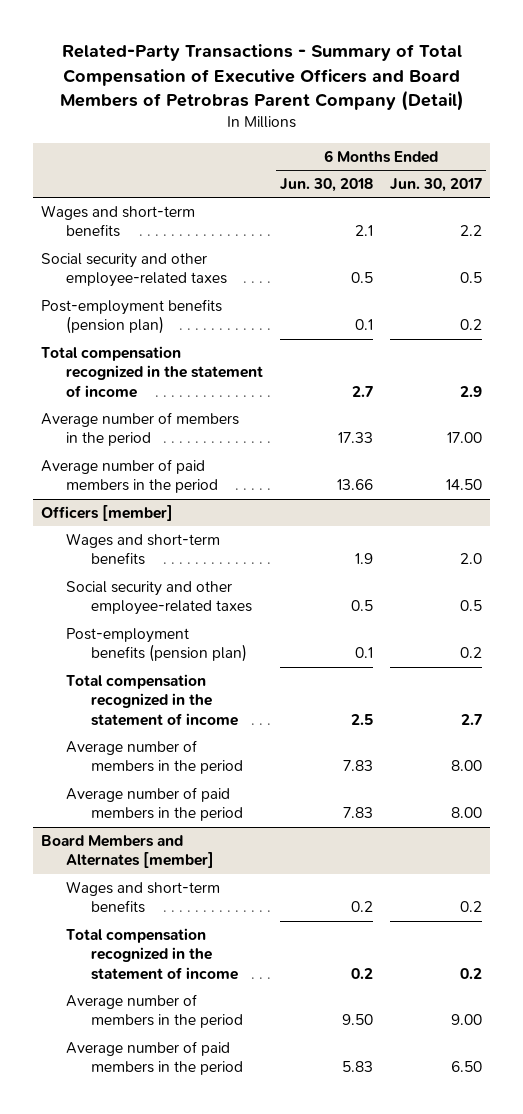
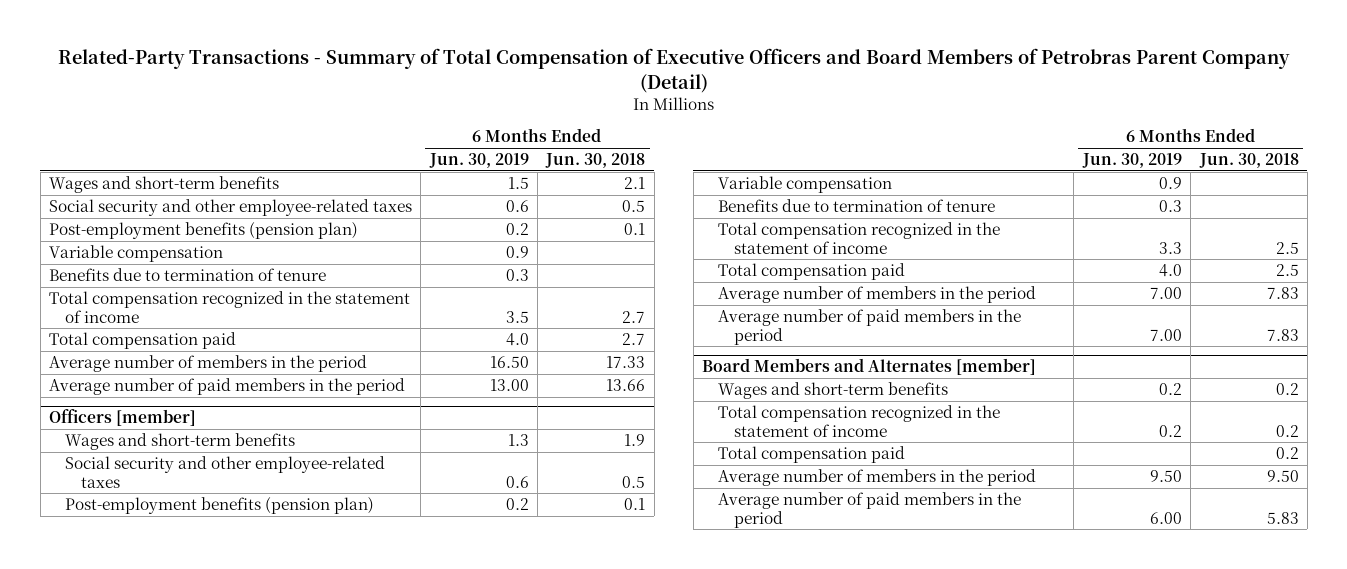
[389,178,482,193] Jun. 30, 2017 -> none
none -> [428,152,529,168] Jun. 30, 2019
none -> [48,244,223,262] Variable compensation
none -> [48,267,326,281] Benefits due to termination of tenure
none -> [48,331,236,349] Total compensation paid
none -> [717,175,892,193] Variable compensation
none -> [717,198,995,212] Benefits due to termination of tenure
none -> [717,262,905,280] Total compensation paid
none -> [717,445,905,463] Total compensation paid

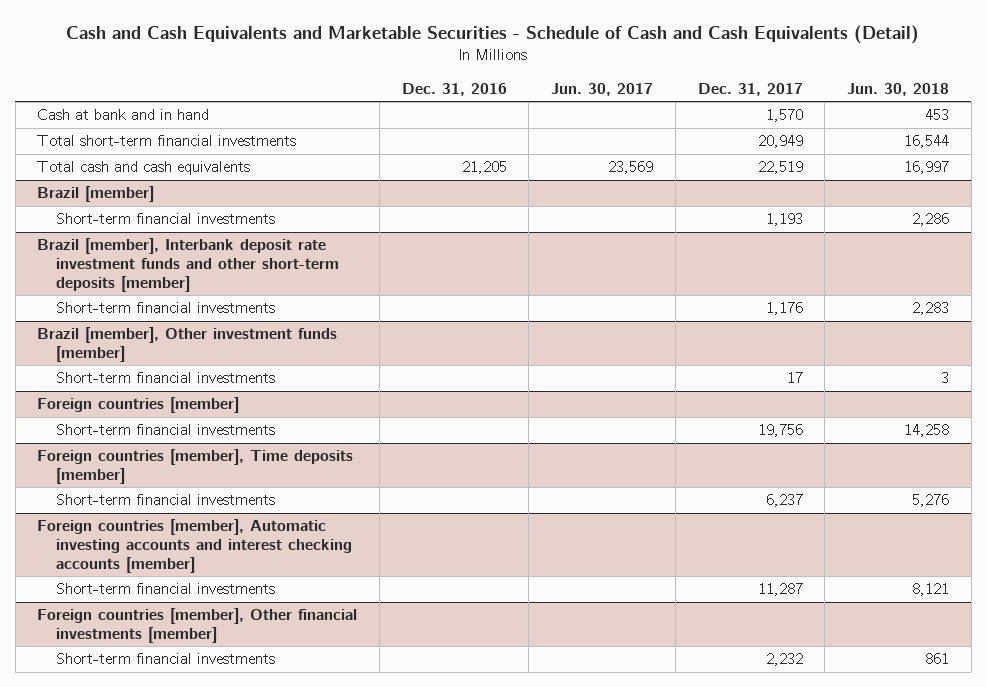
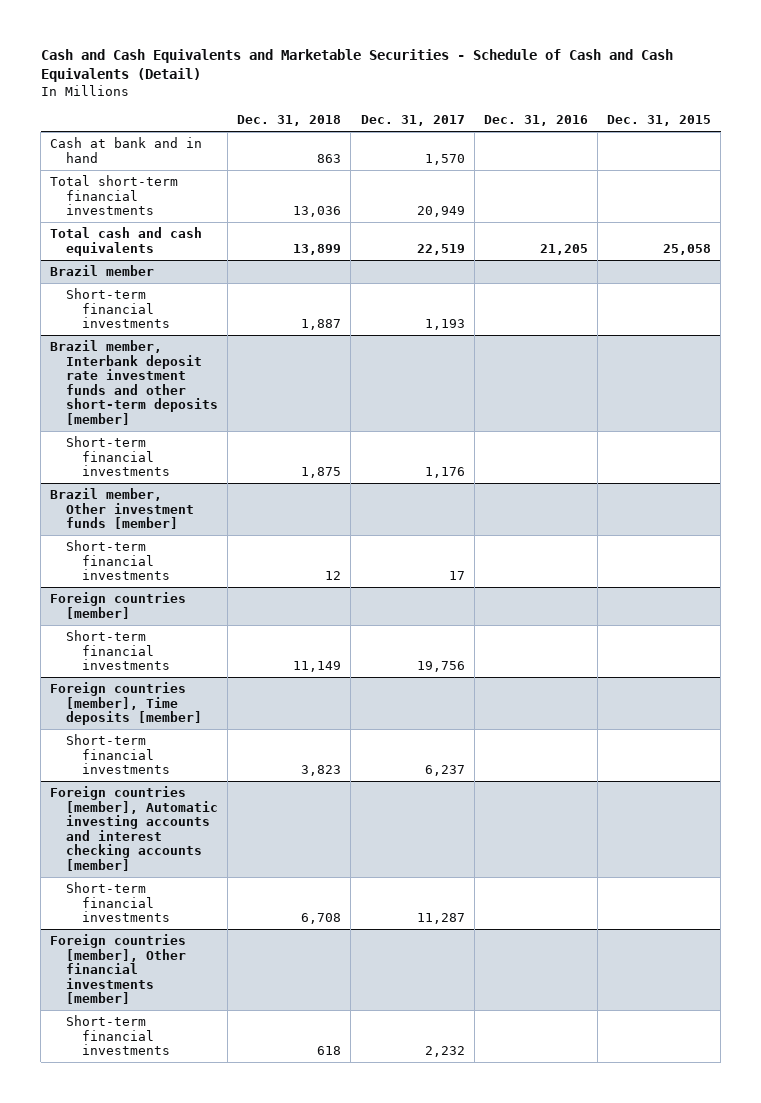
[551,83,654,97] Jun. 30, 2017 -> none
[847,83,950,97] Jun. 30, 2018 -> none
none -> [237,115,342,127] Dec. 31, 2018
none -> [606,115,711,127] Dec. 31, 2015
[37,186,155,203] Brazil [member] -> [50,265,155,277] Brazil member
[37,238,339,292] Brazil [member], Interbank deposit rate investment funds and other short-term deposits [member] -> [50,340,219,425] Brazil member, Interbank deposit rate investment funds and other short-term deposits [member]
[37,327,338,362] Brazil [member], Other investment funds [member] -> [50,488,195,530] Brazil member, Other investment funds [member]

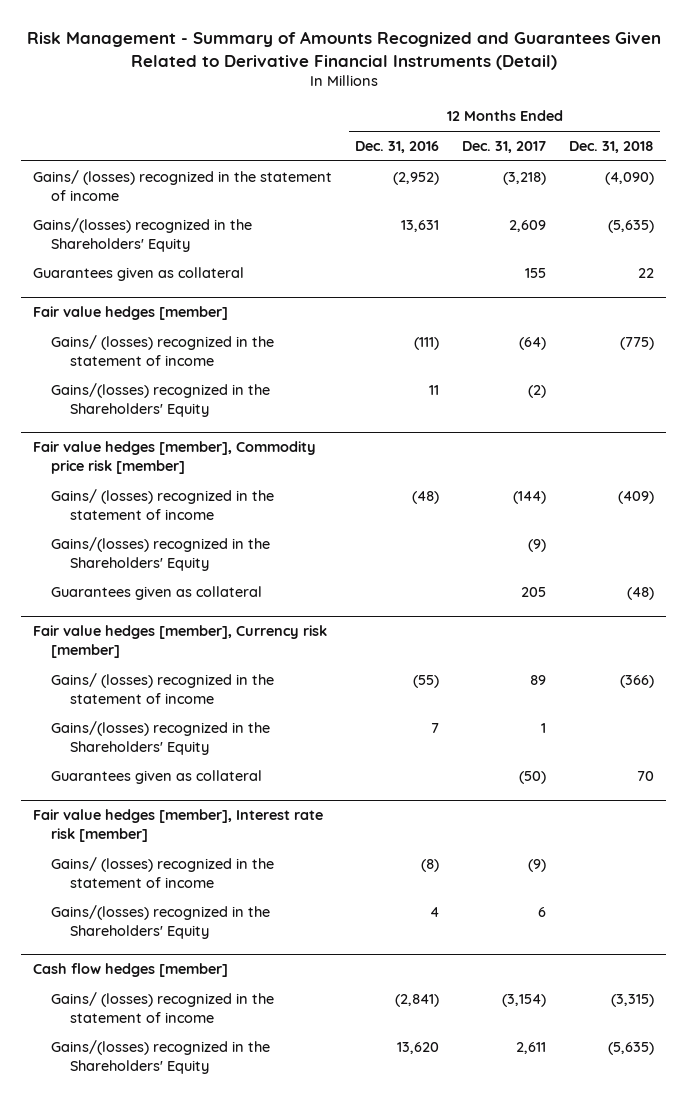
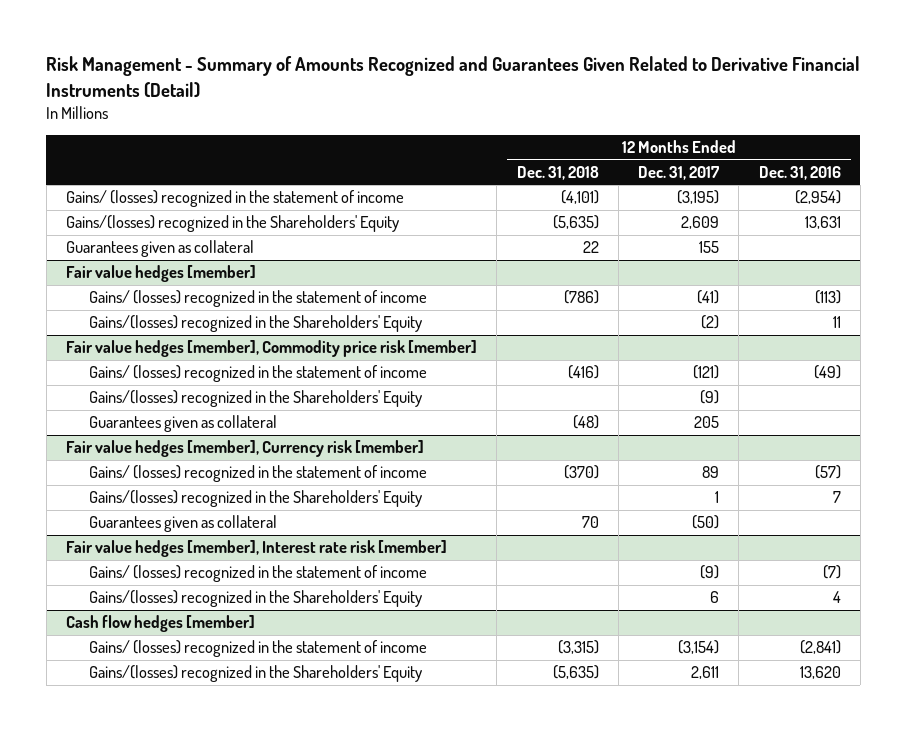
[392,172,439,186] (2,952) -> [794,190,841,205] (2,954)
[503,172,547,186] (3,218) -> [677,190,720,205] (3,195)
[605,172,655,186] (4,090) -> [560,190,599,205] (4,101)
[413,337,439,351] (111) -> [814,290,841,305] (113)
[519,337,547,351] (64) -> [697,290,720,305] (41)
[620,337,655,351] (775) -> [563,290,599,305] (786)
[411,491,439,505] (48) -> [813,365,841,380] (49)
[513,491,547,505] (144) -> [693,365,720,380] (121)
[618,491,655,505] (409) -> [567,365,599,380] (416)
[412,675,439,689] (55) -> [814,465,841,480] (57)
[620,675,655,689] (366) -> [563,465,599,480] (370)
[420,859,439,873] (8) -> [822,565,841,580] (7)

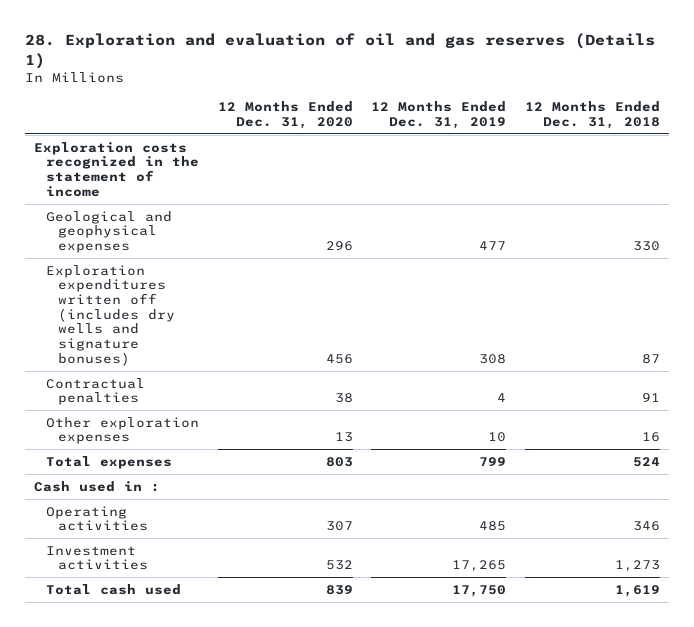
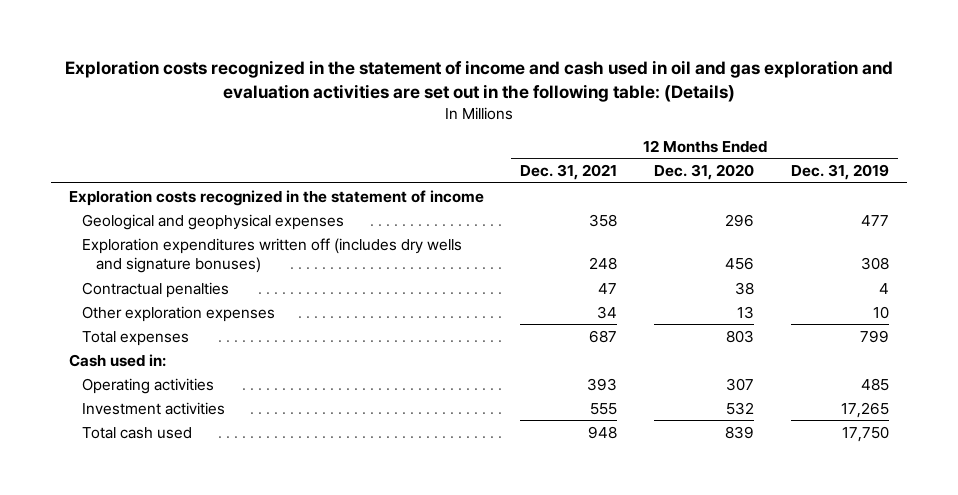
[25,32,656,69] 28. Exploration and evaluation of oil and gas reserves (Details 1) -> [64,60,893,103] Exploration costs recognized in the statement of income and cash used in oil and gas exploration and evaluation activities are set out in the following table: (Details)
[524,101,660,129] 12 Months Ended Dec. 31, 2018 -> none
none -> [520,163,618,180] Dec. 31, 2021
[34,480,161,492] Cash used in : -> [68,353,166,367] Cash used in:

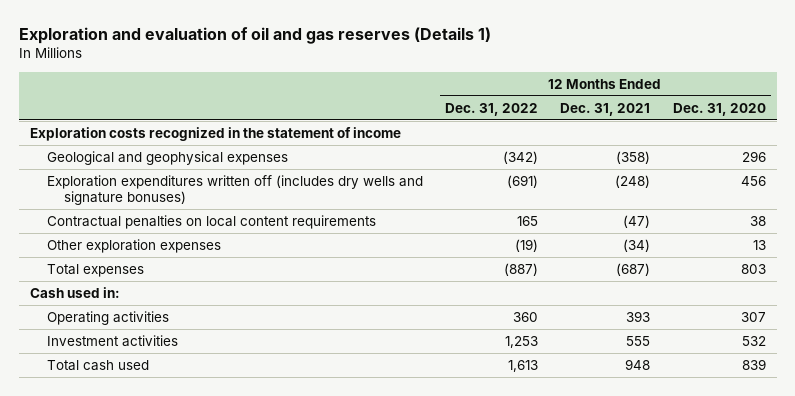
[64,60,893,103] Exploration costs recognized in the statement of income and cash used in oil and gas exploration and evaluation activities are set out in the following table: (Details) -> [18,26,491,44] Exploration and evaluation of oil and gas reserves (Details 1)
[790,163,889,180] Dec. 31, 2019 -> none
none -> [445,102,539,116] Dec. 31, 2022
[589,213,618,227] 358 -> [616,150,651,164] (358)
[589,257,618,271] 248 -> [615,174,651,188] (248)
[82,281,230,298] Contractual penalties -> [47,214,377,229] Contractual penalties on local content requirements
[598,282,618,294] 47 -> [623,214,651,228] (47)
[597,305,618,319] 34 -> [623,238,651,252] (34)
[589,329,618,343] 687 -> [616,262,651,276] (687)

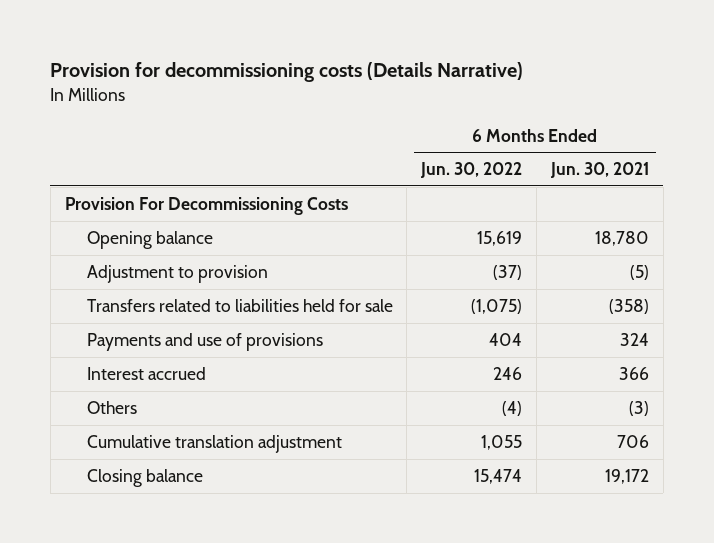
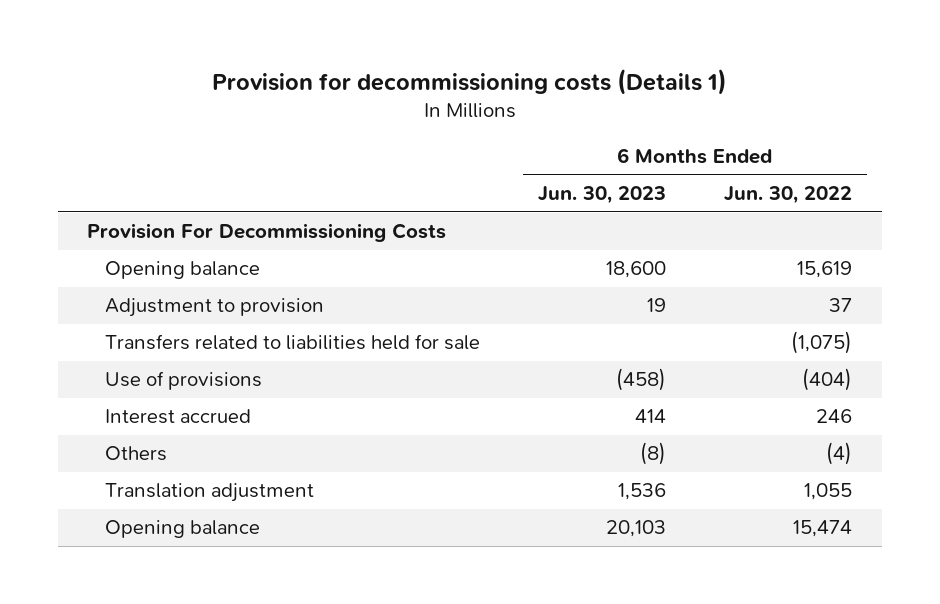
[50,62,524,83] Provision for decommissioning costs (Details Narrative) -> [211,68,727,95] Provision for decommissioning costs (Details 1)
[549,162,649,179] Jun. 30, 2021 -> none
none -> [537,185,666,204] Jun. 30, 2023
[493,264,523,280] (37) -> [829,298,853,313] 37
[86,332,323,351] Payments and use of provisions -> [104,371,262,391] Use of provisions
[489,332,523,346] 404 -> [802,368,853,392] (404)
[86,434,342,453] Cumulative translation adjustment -> [104,483,314,503] Translation adjustment
[86,468,203,487] Closing balance -> [104,520,260,539] Opening balance

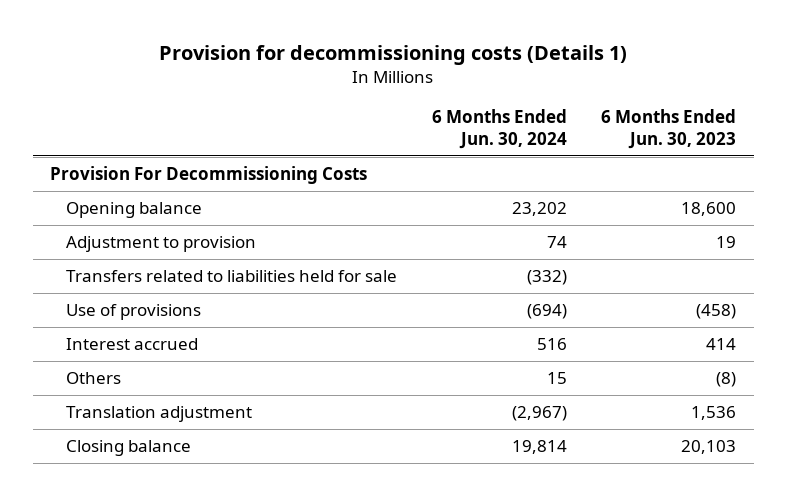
[724,185,853,204] Jun. 30, 2022 -> none
none -> [431,109,567,149] 6 Months Ended Jun. 30, 2024
[104,520,260,539] Opening balance -> [65,440,191,457] Closing balance

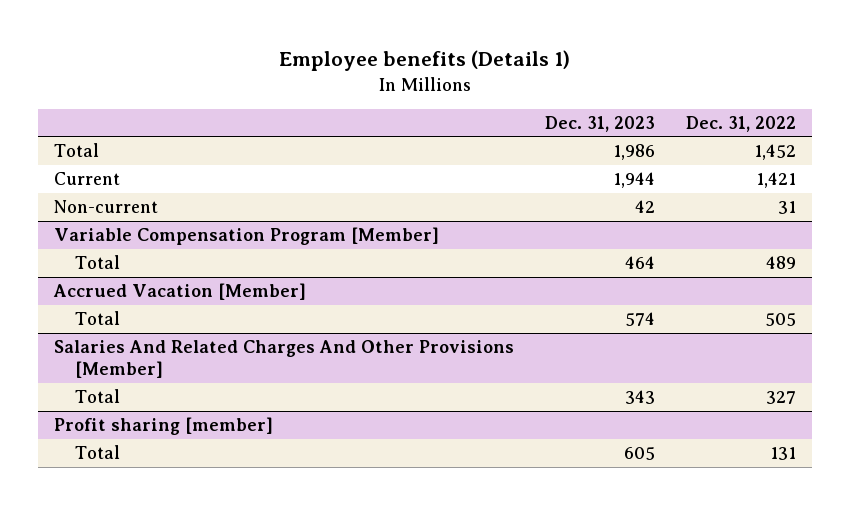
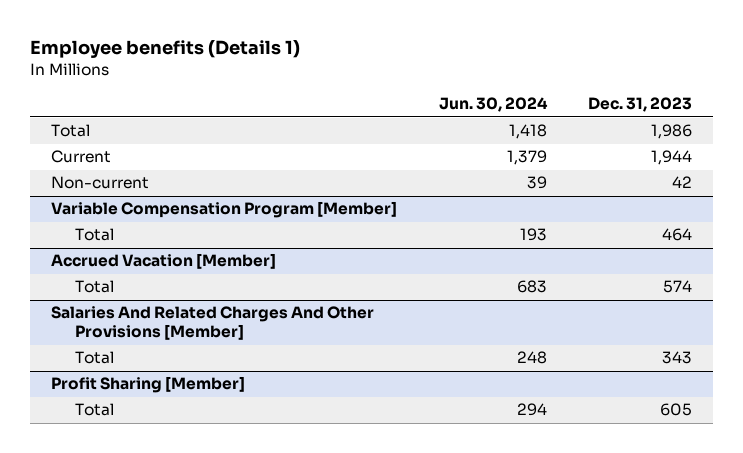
[686,115,797,132] Dec. 31, 2022 -> none
none -> [438,97,548,113] Jun. 30, 2024
[53,417,273,436] Profit sharing [member] -> [50,376,245,394] Profit Sharing [Member]

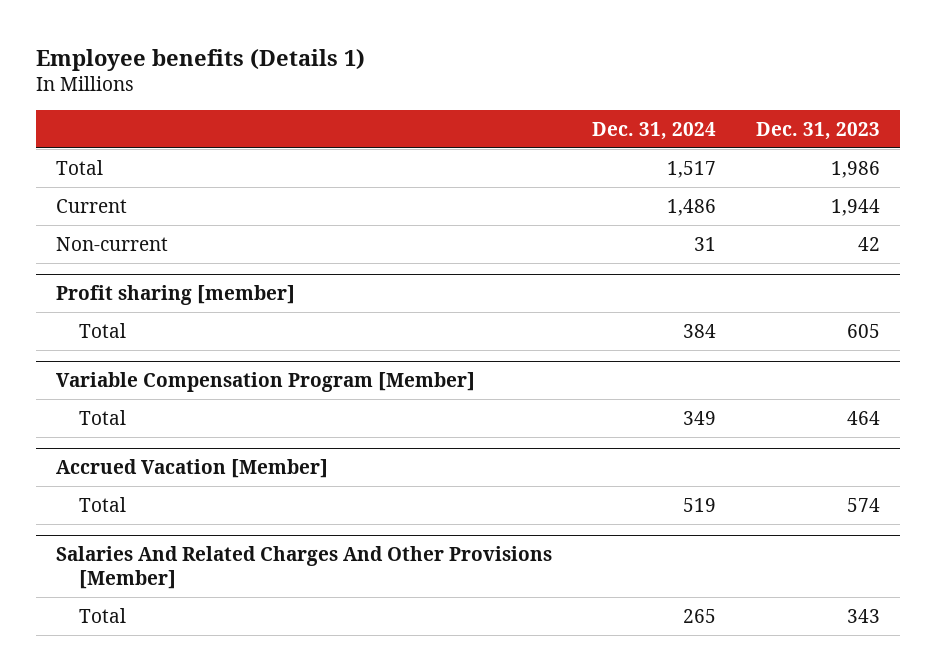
[438,97,548,113] Jun. 30, 2024 -> none
none -> [592,121,717,140] Dec. 31, 2024
none -> [56,285,296,306] Profit sharing [member]
none -> [79,322,127,338] Total
[50,376,245,394] Profit Sharing [Member] -> none
[74,403,114,417] Total -> none

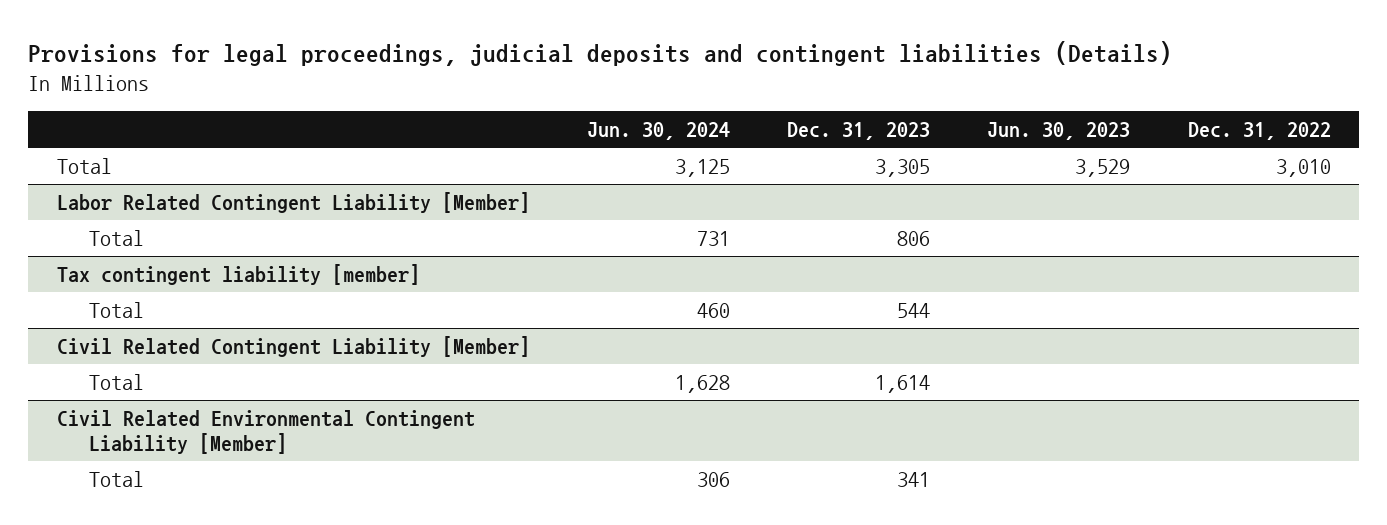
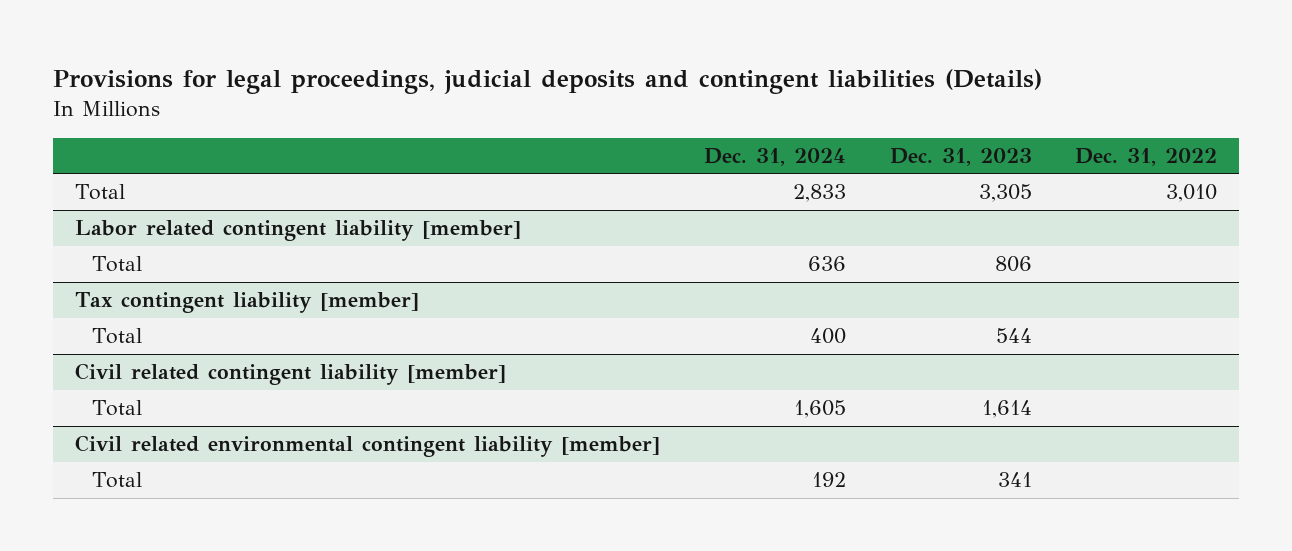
[586,122,730,141] Jun. 30, 2024 -> none
[987,122,1131,141] Jun. 30, 2023 -> none
none -> [703,148,846,167] Dec. 31, 2024
[56,191,530,213] Labor Related Contingent Liability [Member] -> [75,220,522,242] Labor related contingent liability [member]
[56,335,530,357] Civil Related Contingent Liability [Member] -> [75,363,507,386] Civil related contingent liability [member]
[56,409,475,454] Civil Related Environmental Contingent Liability [Member] -> [75,435,661,458] Civil related environmental contingent liability [member]

